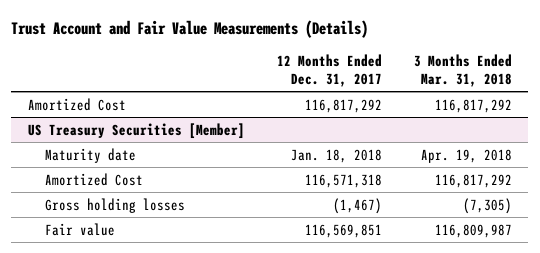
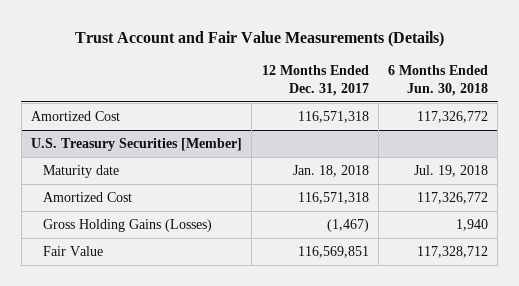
[414,53,513,87] 3 Months Ended Mar. 31, 2018 -> none
none -> [388,65,489,96] 6 Months Ended Jun. 30, 2018
[304,98,382,113] 116,817,292 -> [297,110,369,123] 116,571,318
[27,122,245,139] US Treasury Securities [Member] -> [31,137,243,151] U.S. Treasury Securities [Member]
[45,197,186,213] Gross holding losses -> [42,218,212,232] Gross Holding Gains (Losses)
[45,222,116,236] Fair value -> [42,245,103,256] Fair Value

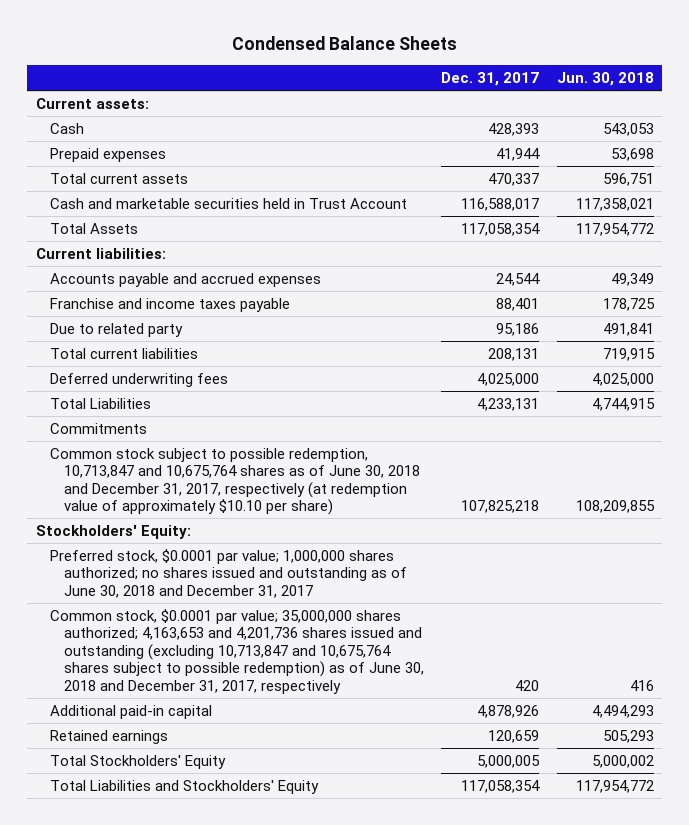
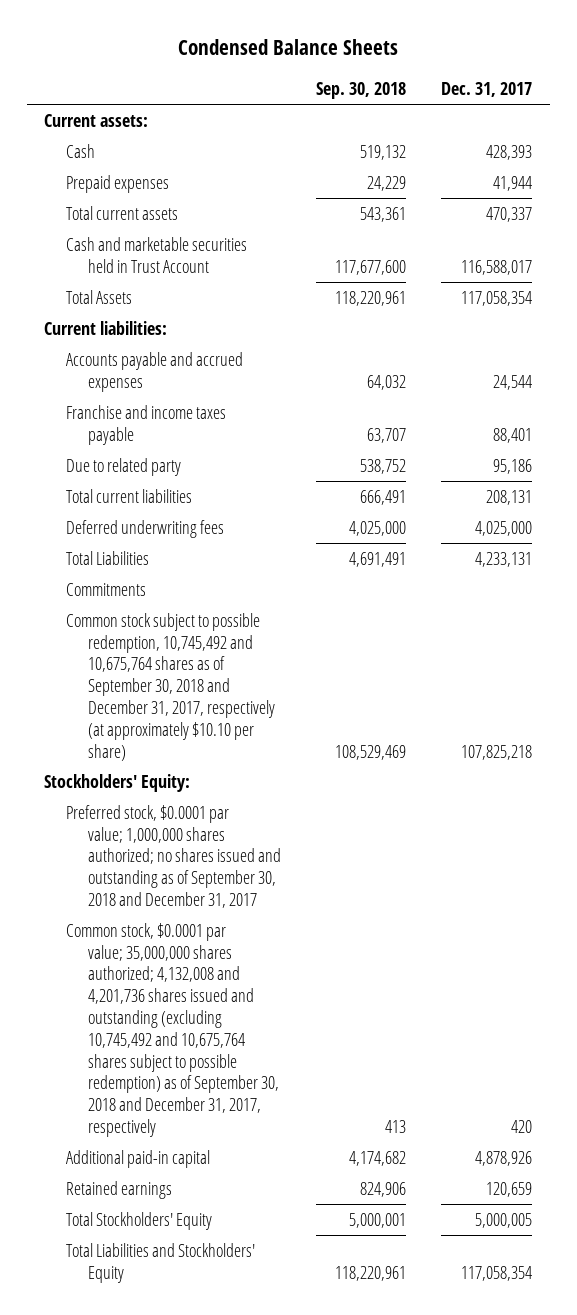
[556,72,654,87] Jun. 30, 2018 -> none
none -> [316,82,407,100] Sep. 30, 2018
[49,447,420,516] Common stock subject to possible redemption, 10,713,847 and 10,675,764 shares as of June 30, 2018 and December 31, 2017, respectively (at redemption value of approximately $10.10 per share) -> [66,612,276,761] Common stock subject to possible redemption, 10,745,492 and 10,675,764 shares as of September 30, 2018 and December 31, 2017, respectively (at approximately $10.10 per share)
[49,548,407,598] Preferred stock, $0.0001 par value; 1,000,000 shares authorized; no shares issued and outstanding as of June 30, 2018 and December 31, 2017 -> [66,804,282,909] Preferred stock, $0.0001 par value; 1,000,000 shares authorized; no shares issued and outstanding as of September 30, 2018 and December 31, 2017
[49,608,424,694] Common stock, $0.0001 par value; 35,000,000 shares authorized; 4,163,653 and 4,201,736 shares issued and outstanding (excluding 10,713,847 and 10,675,764 shares subject to possible redemption) as of June 30, 2018 and December 31, 2017, respectively -> [66,922,280,1137] Common stock, $0.0001 par value; 35,000,000 shares authorized; 4,132,008 and 4,201,736 shares issued and outstanding (excluding 10,745,492 and 10,675,764 shares subject to possible redemption) as of September 30, 2018 and December 31, 2017, respectively

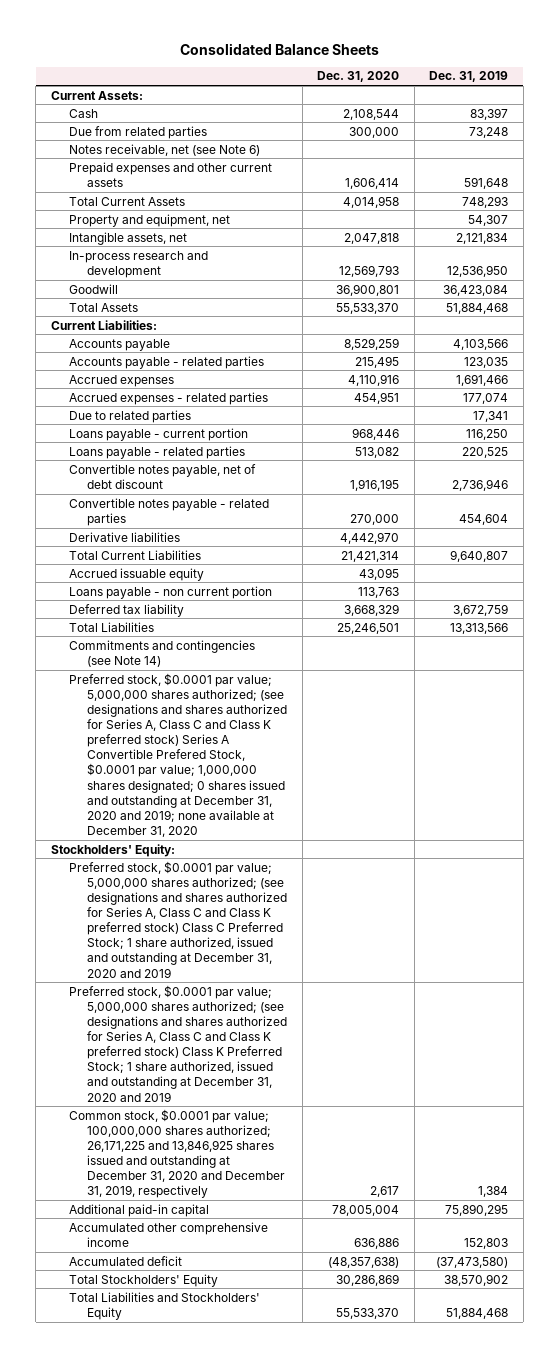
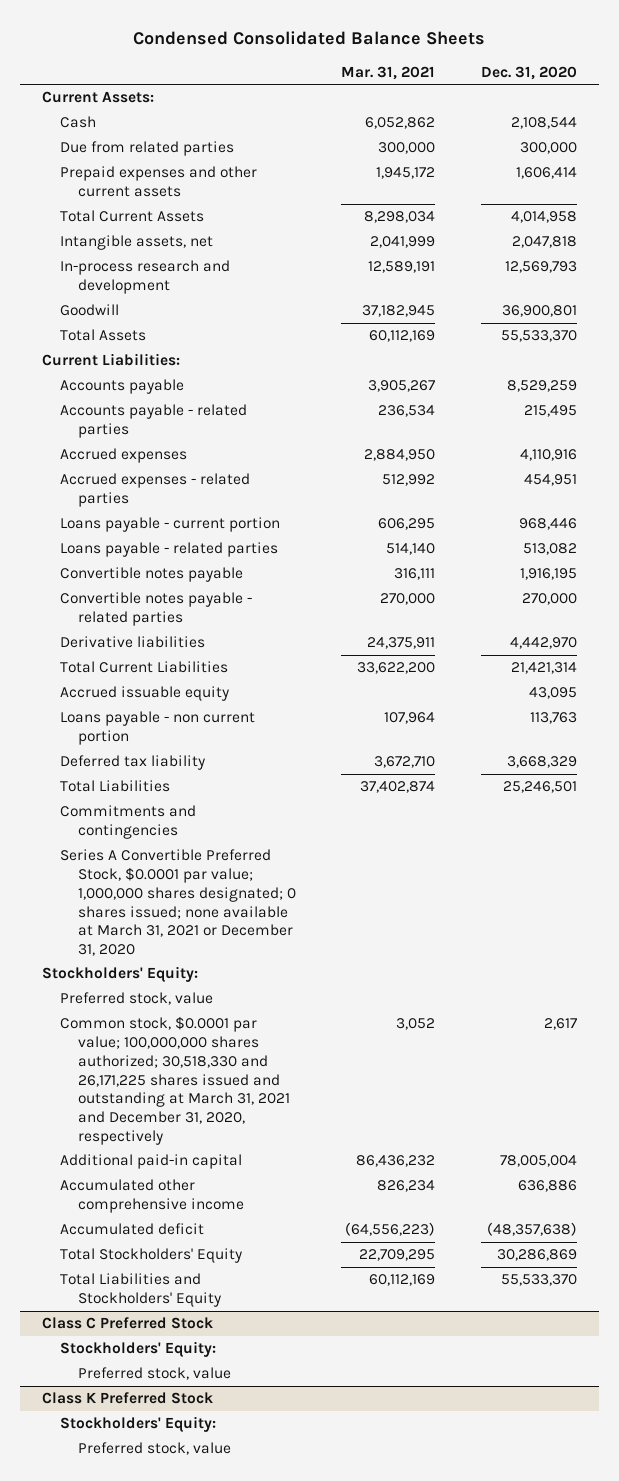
[179,42,379,55] Consolidated Balance Sheets -> [133,30,486,45] Condensed Consolidated Balance Sheets
[429,71,509,83] Dec. 31, 2019 -> none
none -> [341,65,436,80] Mar. 31, 2021
[69,143,261,156] Notes receivable, net (see Note 6) -> none
[69,213,231,227] Property and equipment, net -> none
[69,409,192,423] Due to related parties -> none
[69,463,257,489] Convertible notes payable, net of debt discount -> [60,567,244,583] Convertible notes payable
[69,639,256,667] Commitments and contingencies (see Note 14) -> [60,805,197,840] Commitments and contingencies
[69,672,288,837] Preferred stock, $0.0001 par value; 5,000,000 shares authorized; (see designations and shares authorized for Series A, Class C and Class K preferred stock) Series A Convertible Prefered Stock, $0.0001 par value; 1,000,000 shares designated; 0 shares issued and outstanding at December 31, 2020 and 2019; none available at December 31, 2020 -> [60,849,296,956] Series A Convertible Preferred Stock, $0.0001 par value; 1,000,000 shares designated; 0 shares issued; none available at March 31, 2021 or December 31, 2020
[69,984,288,1102] Preferred stock, $0.0001 par value; 5,000,000 shares authorized; (see designations and shares authorized for Series A, Class C and Class K preferred stock) Class K Preferred Stock; 1 share authorized, issued and outstanding at December 31, 2020 and 2019 -> none
[69,860,288,978] Preferred stock, $0.0001 par value; 5,000,000 shares authorized; (see designations and shares authorized for Series A, Class C and Class K preferred stock) Class C Preferred Stock; 1 share authorized, issued and outstanding at December 31, 2020 and 2019 -> [60,992,214,1006] Preferred stock, value
[69,1108,286,1199] Common stock, $0.0001 par value; 100,000,000 shares authorized; 26,171,225 and 13,846,925 shares issued and outstanding at December 31, 2020 and December 31, 2019, respectively -> [60,1016,290,1145] Common stock, $0.0001 par value; 100,000,000 shares authorized; 30,518,330 and 26,171,225 shares issued and outstanding at March 31, 2021 and December 31, 2020, respectively
none -> [42,1317,214,1330] Class C Preferred Stock
none -> [60,1341,217,1358] Stockholders' Equity:
none -> [77,1367,231,1381] Preferred stock, value
none -> [42,1392,214,1405] Class K Preferred Stock
none -> [60,1416,217,1433] Stockholders' Equity:
none -> [77,1442,231,1456] Preferred stock, value

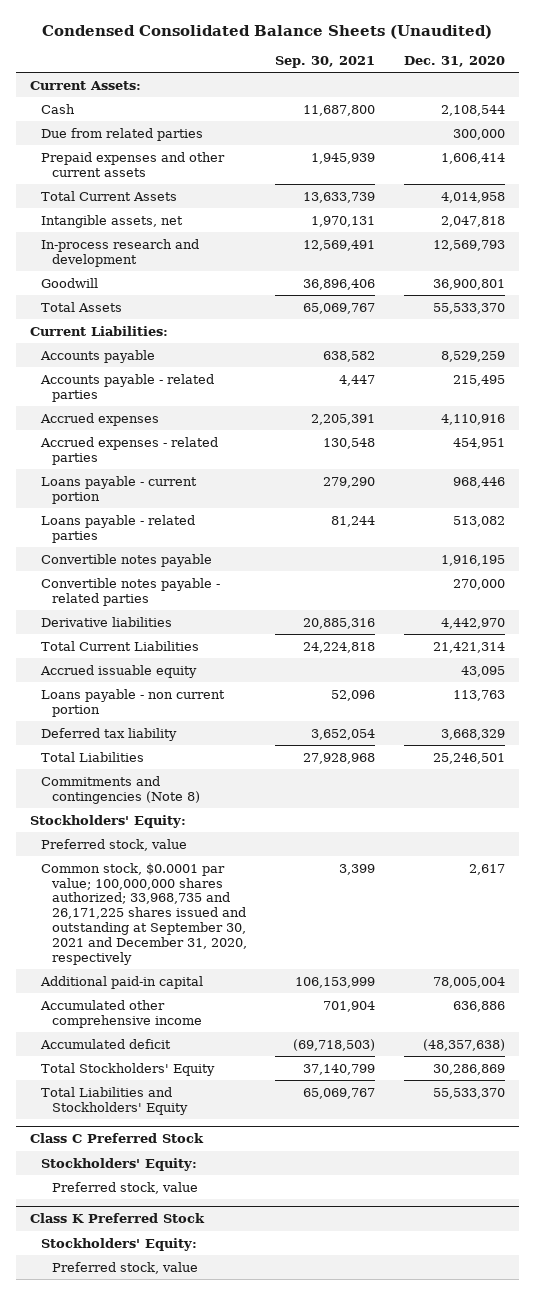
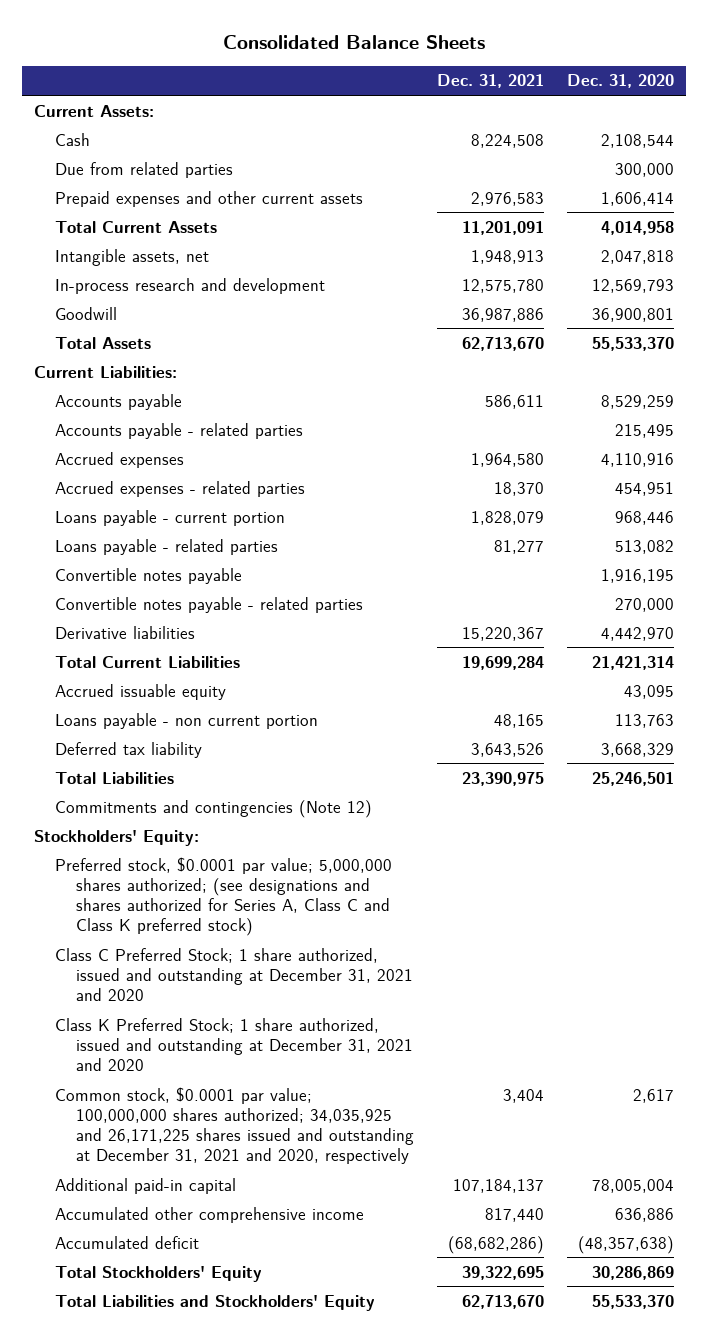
[42,24,493,39] Condensed Consolidated Balance Sheets (Unaudited) -> [223,34,486,49] Consolidated Balance Sheets
[275,56,376,69] Sep. 30, 2021 -> none
none -> [437,74,545,89] Dec. 31, 2021
[40,775,200,804] Commitments and contingencies (Note 8) -> [54,799,372,818] Commitments and contingencies (Note 12)
[40,838,187,851] Preferred stock, value -> [54,856,392,937] Preferred stock, $0.0001 par value; 5,000,000 shares authorized; (see designations and shares authorized for Series A, Class C and Class K preferred stock)
none -> [54,947,413,1001] Class C Preferred Stock; 1 share authorized, issued and outstanding at December 31, 2021 and 2020
none -> [54,1017,413,1071] Class K Preferred Stock; 1 share authorized, issued and outstanding at December 31, 2021 and 2020
[40,862,247,966] Common stock, $0.0001 par value; 100,000,000 shares authorized; 33,968,735 and 26,171,225 shares issued and outstanding at September 30, 2021 and December 31, 2020, respectively -> [54,1086,414,1165] Common stock, $0.0001 par value; 100,000,000 shares authorized; 34,035,925 and 26,171,225 shares issued and outstanding at December 31, 2021 and 2020, respectively
[30,1133,205,1144] Class C Preferred Stock -> none
[40,1157,197,1171] Stockholders' Equity: -> none
[51,1181,198,1194] Preferred stock, value -> none
[30,1213,206,1224] Class K Preferred Stock -> none
[40,1237,197,1251] Stockholders' Equity: -> none
[51,1261,198,1274] Preferred stock, value -> none

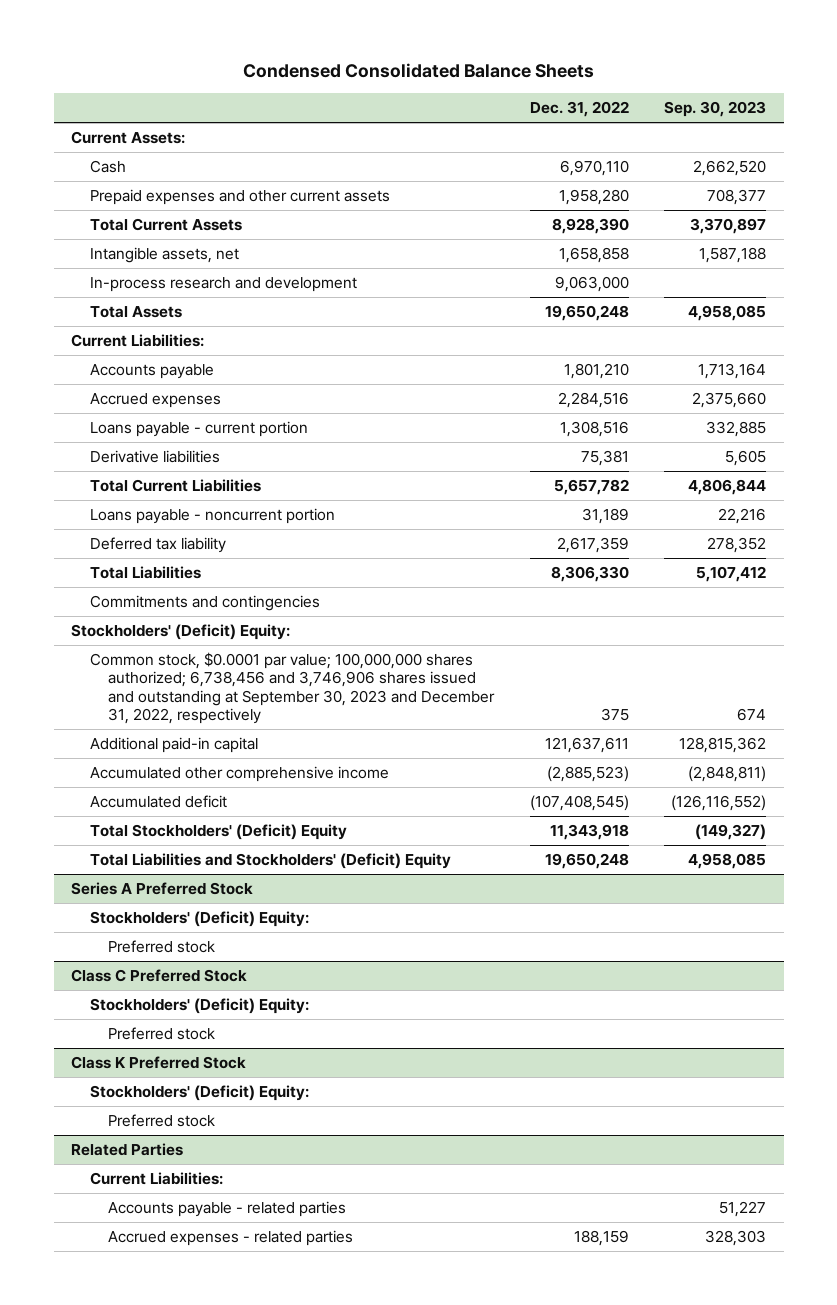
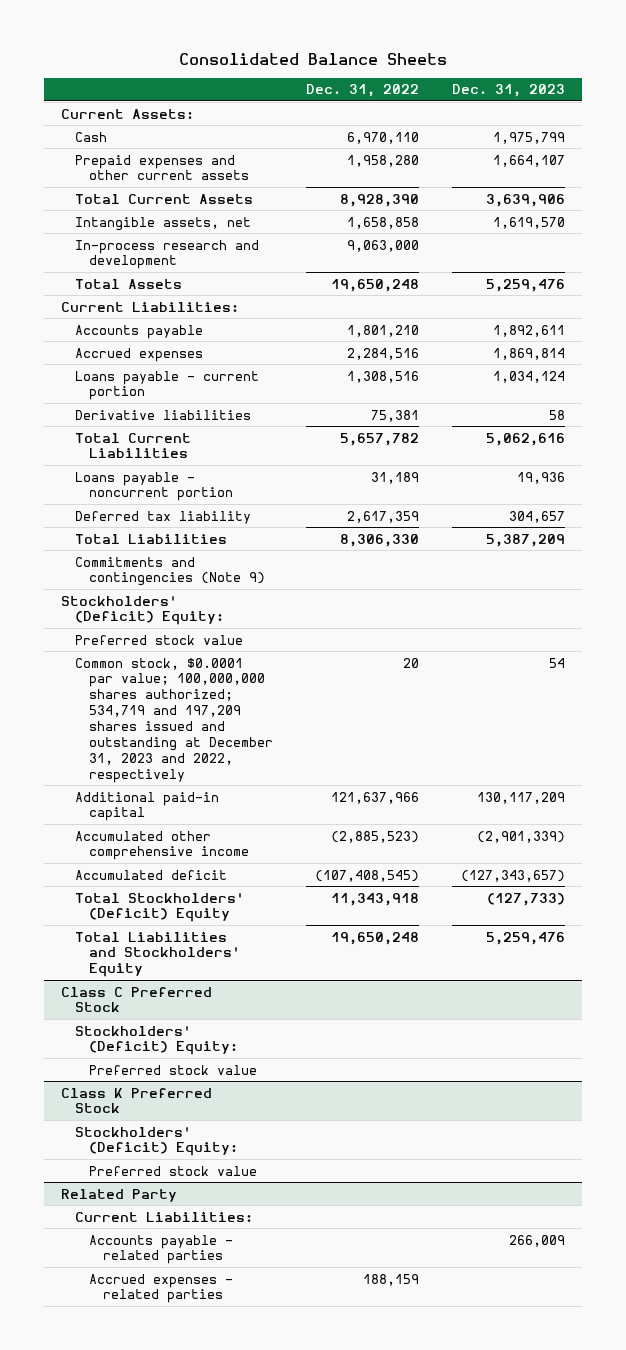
[242,63,594,79] Condensed Consolidated Balance Sheets -> [179,52,448,65] Consolidated Balance Sheets
[663,101,766,118] Sep. 30, 2023 -> none
none -> [452,84,566,98] Dec. 31, 2023
[89,595,320,612] Commitments and contingencies -> [74,556,265,587] Commitments and contingencies (Note 9)
none -> [74,634,243,645] Preferred stock value
[89,652,496,725] Common stock, $0.0001 par value; 100,000,000 shares authorized; 6,738,456 and 3,746,906 shares issued and outstanding at September 30, 2023 and December 31, 2022, respectively -> [74,657,273,783] Common stock, $0.0001 par value; 100,000,000 shares authorized; 534,719 and 197,209 shares issued and outstanding at December 31, 2023 and 2022, respectively
[600,708,629,722] 375 -> [403,657,420,668] 20
[544,737,629,754] 121,637,611 -> [331,791,420,804] 121,637,966
[71,882,254,896] Series A Preferred Stock -> none
[89,911,309,928] Stockholders' (Deficit) Equity: -> none
[108,940,216,954] Preferred stock -> none
[89,853,451,870] Total Liabilities and Stockholders' (Deficit) Equity -> [74,931,240,978] Total Liabilities and Stockholders' Equity
[108,1027,216,1041] Preferred stock -> [88,1064,257,1075] Preferred stock value
[108,1114,216,1128] Preferred stock -> [88,1165,257,1176] Preferred stock value
[71,1143,184,1157] Related Parties -> [60,1188,177,1202] Related Party

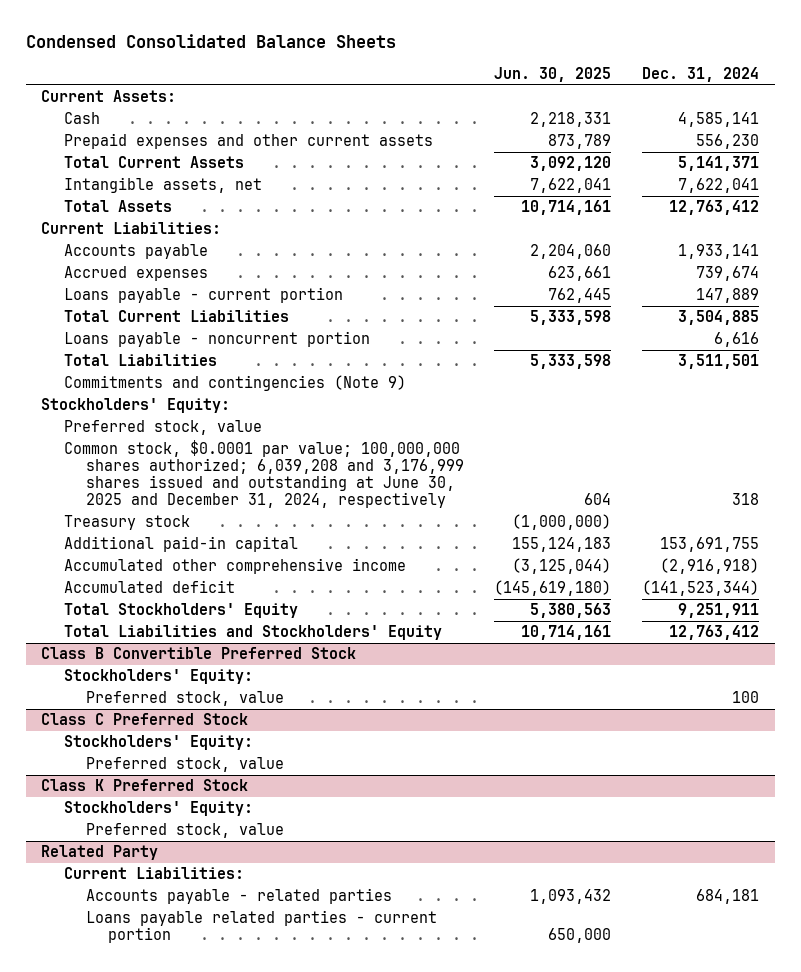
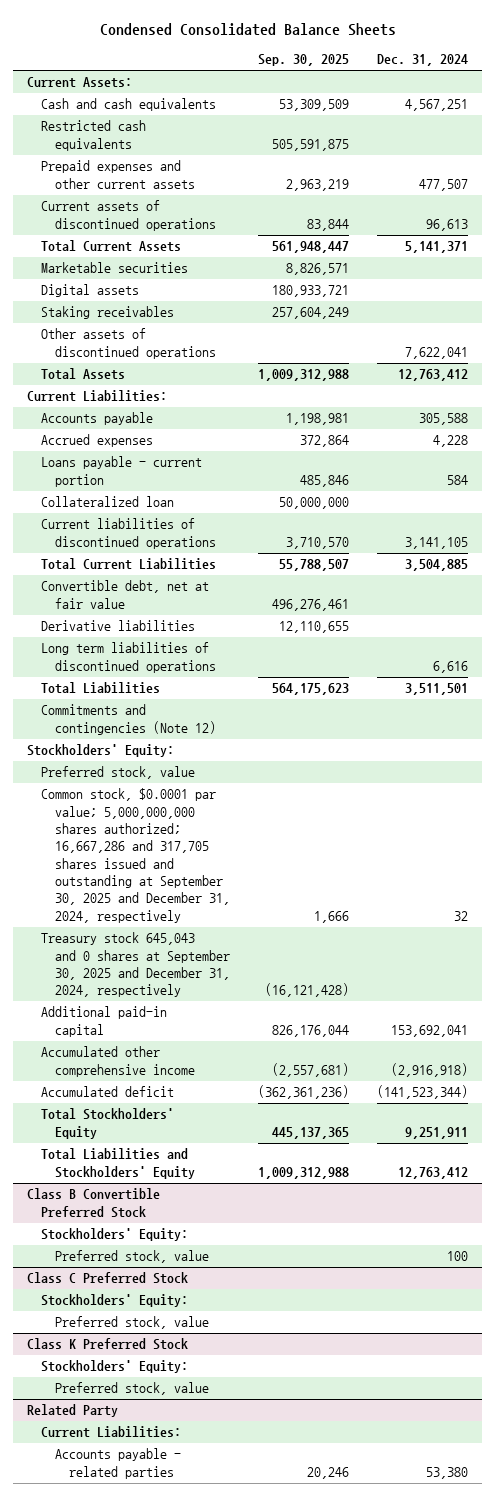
[494,67,612,83] Jun. 30, 2025 -> none
none -> [258,54,350,67] Sep. 30, 2025
[63,112,100,125] Cash -> [41,98,217,112] Cash and cash equivalents
[678,112,760,128] 4,585,141 -> [404,99,468,112] 4,567,251
none -> [41,120,147,151] Restricted cash equivalents
[696,134,760,150] 556,230 -> [418,178,468,191] 477,507
none -> [41,200,217,231] Current assets of discontinued operations
none -> [41,262,189,274] Marketable securities
none -> [41,284,140,298] Digital assets
none -> [41,306,175,320] Staking receivables
[63,177,262,194] Intangible assets, net -> [41,328,217,359] Other assets of discontinued operations
[678,244,760,260] 1,933,141 -> [418,413,468,426] 305,588
[696,266,760,282] 739,674 -> [432,435,468,448] 4,228
[696,288,760,304] 147,889 -> [446,474,468,485] 584
none -> [41,496,175,508] Collateralized loan
none -> [41,518,217,549] Current liabilities of discontinued operations
none -> [41,580,210,609] Convertible debt, net at fair value
none -> [41,620,196,632] Derivative liabilities
[63,331,370,348] Loans payable - noncurrent portion -> [41,642,217,673] Long term liabilities of discontinued operations
[63,375,406,392] Commitments and contingencies (Note 9) -> [41,704,217,735] Commitments and contingencies (Note 12)
[63,440,464,508] Common stock, $0.0001 par value; 100,000,000 shares authorized; 6,039,208 and 3,176,999 shares issued and outstanding at June 30, 2025 and December 31, 2024, respectively -> [41,788,231,923] Common stock, $0.0001 par value; 5,000,000,000 shares authorized; 16,667,286 and 317,705 shares issued and outstanding at September 30, 2025 and December 31, 2024, respectively
[732,492,760,505] 318 -> [453,910,468,921] 32
[63,515,190,531] Treasury stock -> [41,932,231,998] Treasury stock 645,043 and 0 shares at September 30, 2025 and December 31, 2024, respectively
[660,537,760,553] 153,691,755 -> [390,1024,468,1037] 153,692,041
[85,910,437,944] Loans payable related parties - current portion -> none
[696,889,760,905] 684,181 -> [425,1466,468,1479] 53,380

